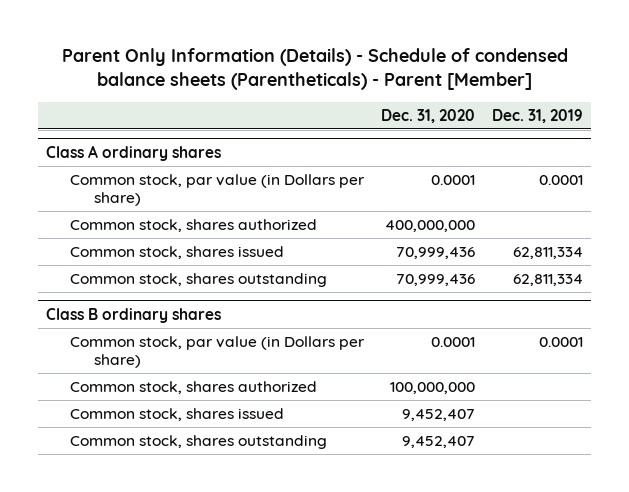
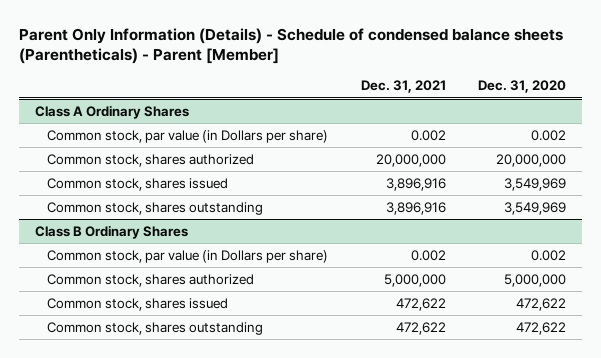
[491,108,583,123] Dec. 31, 2019 -> none
none -> [360,80,446,94] Dec. 31, 2021
[46,144,222,161] Class A ordinary shares -> [35,104,190,119] Class A Ordinary Shares
[431,174,476,185] 0.0001 -> [530,129,566,141] 0.002
[385,219,476,232] 400,000,000 -> [495,153,566,167] 20,000,000
[396,246,476,259] 70,999,436 -> [503,177,566,191] 3,549,969
[396,273,476,286] 70,999,436 -> [503,201,566,215] 3,549,969
[46,307,222,323] Class B ordinary shares -> [35,224,189,239] Class B Ordinary Shares
[431,336,476,347] 0.0001 -> [530,249,566,261] 0.002
[390,381,476,394] 100,000,000 -> [503,273,566,287] 5,000,000
[402,408,476,421] 9,452,407 -> [515,297,566,311] 472,622
[402,435,476,448] 9,452,407 -> [515,321,566,335] 472,622

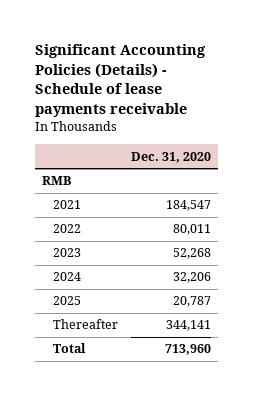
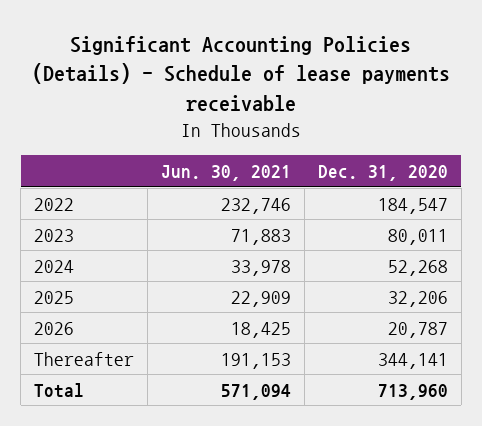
none -> [161,165,292,182] Jun. 30, 2021
[41,176,71,186] RMB -> none
[52,200,81,210] 2021 -> [34,197,75,211] 2022
[52,224,81,234] 2022 -> [34,228,75,242] 2023
[52,248,81,258] 2023 -> [34,259,75,273] 2024
[52,272,81,282] 2024 -> [34,290,75,304] 2025
[52,296,81,306] 2025 -> [34,321,75,335] 2026

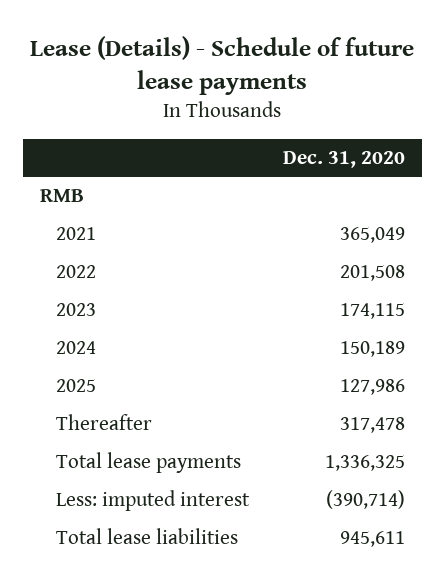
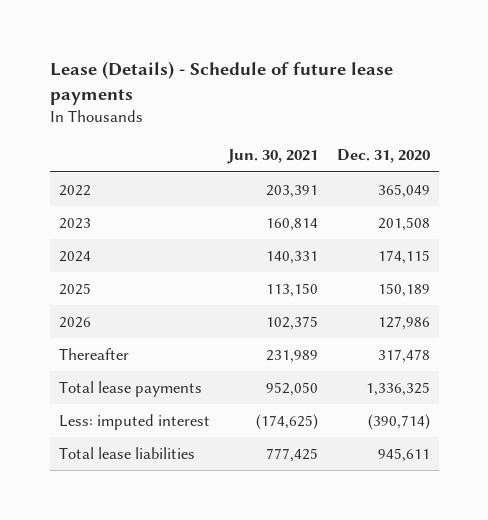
none -> [227,149,319,165] Jun. 30, 2021
[39,189,84,203] RMB -> none
[55,227,96,241] 2021 -> [58,184,91,196] 2022
[55,265,96,279] 2022 -> [58,217,91,229] 2023
[55,303,96,317] 2023 -> [58,250,91,262] 2024
[55,341,96,355] 2024 -> [58,282,91,295] 2025
[55,379,96,393] 2025 -> [58,316,91,328] 2026

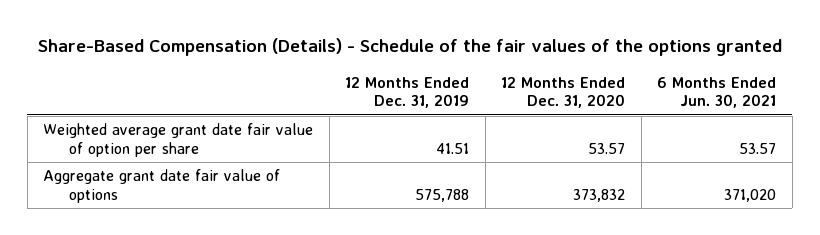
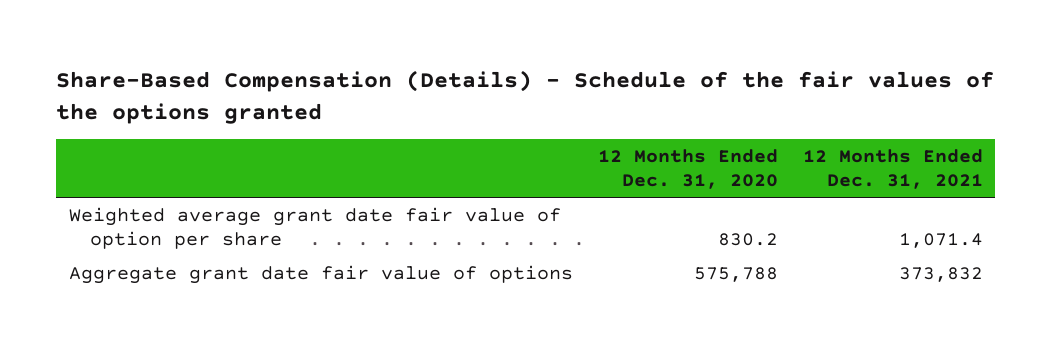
[345,76,470,109] 12 Months Ended Dec. 31, 2019 -> none
[657,76,777,109] 6 Months Ended Jun. 30, 2021 -> none
none -> [802,149,983,190] 12 Months Ended Dec. 31, 2021
[588,142,626,154] 53.57 -> [717,233,778,247] 830.2
[573,188,626,202] 373,832 -> [693,267,778,283] 575,788

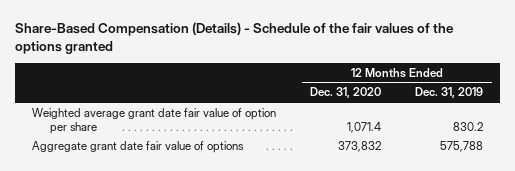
[802,149,983,190] 12 Months Ended Dec. 31, 2021 -> none
none -> [415,87,484,99] Dec. 31, 2019
[717,233,778,247] 830.2 -> [347,121,382,133] 1,071.4
[693,267,778,283] 575,788 -> [338,141,382,153] 373,832

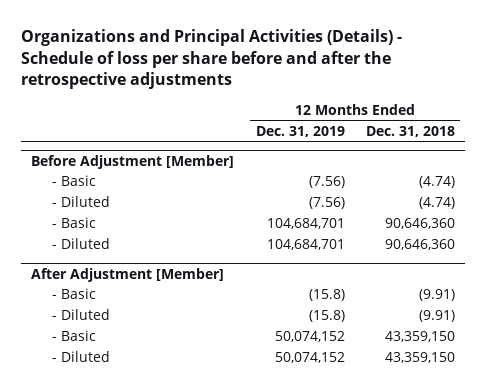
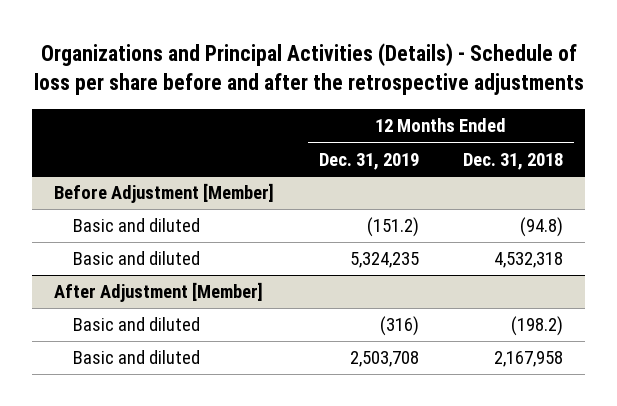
[51,196,110,208] - Diluted -> none
[51,238,110,250] - Diluted -> none
[51,175,96,187] - Basic -> [73,218,201,233] Basic and diluted
[308,176,345,189] (7.56) -> [366,217,419,238] (151.2)
[418,176,455,189] (4.74) -> [519,217,563,238] (94.8)
[51,217,96,229] - Basic -> [73,251,201,266] Basic and diluted
[266,218,345,230] 104,684,701 -> [349,252,419,269] 5,324,235
[384,218,455,230] 90,646,360 -> [493,252,563,269] 4,532,318
[51,288,96,300] - Basic -> none
[51,330,96,342] - Basic -> none
[51,309,110,321] - Diluted -> [73,317,201,332] Basic and diluted
[308,310,345,323] (15.8) -> [379,316,419,337] (316)
[418,310,455,323] (9.91) -> [510,316,563,337] (198.2)
[51,351,110,363] - Diluted -> [73,350,201,365] Basic and diluted
[274,352,345,364] 50,074,152 -> [349,351,419,368] 2,503,708
[384,352,455,364] 43,359,150 -> [493,351,563,368] 2,167,958

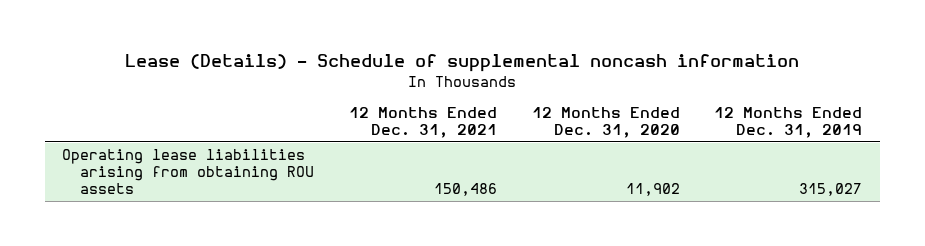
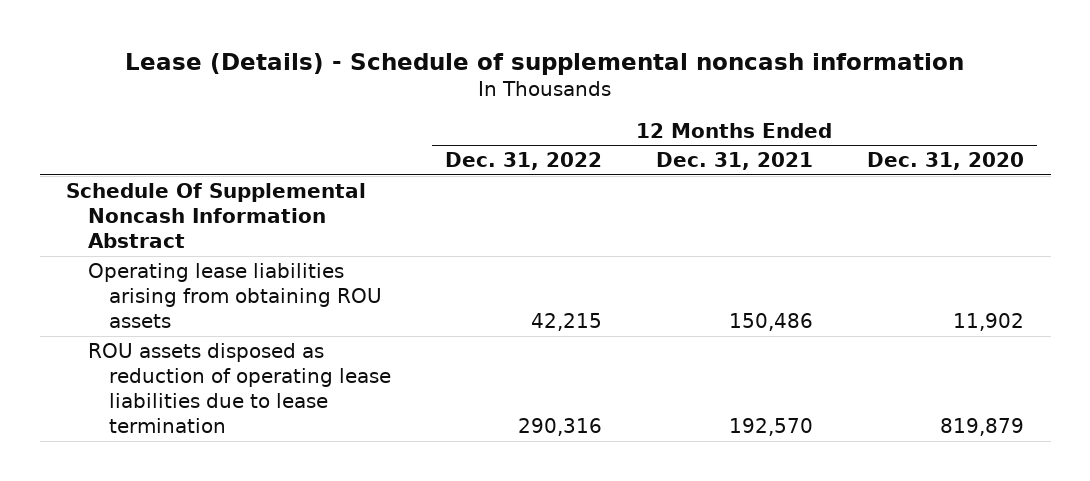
[714,107,863,139] 12 Months Ended Dec. 31, 2019 -> none
none -> [445,152,603,171] Dec. 31, 2022
none -> [66,182,367,249] Schedule Of Supplemental Noncash Information Abstract
none -> [87,342,392,434] ROU assets disposed as reduction of operating lease liabilities due to lease termination

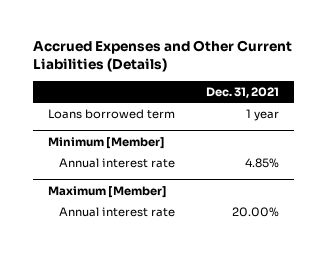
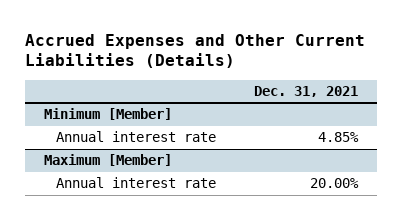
[48,108,176,119] Loans borrowed term -> none

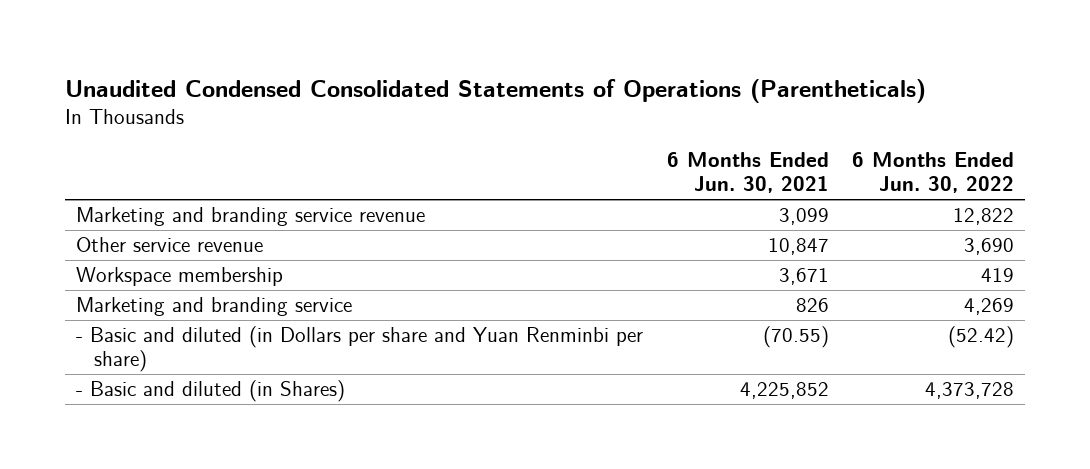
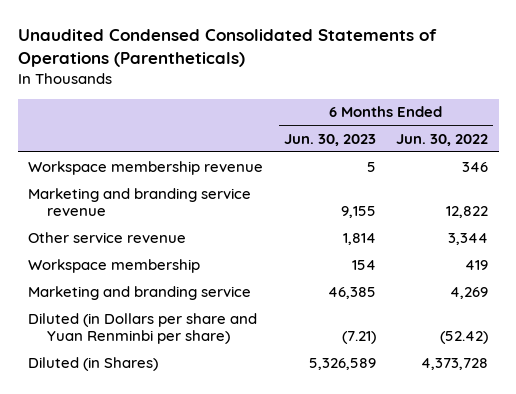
[666,152,829,194] 6 Months Ended Jun. 30, 2021 -> none
none -> [283,133,376,146] Jun. 30, 2023
none -> [28,160,264,175] Workspace membership revenue
[963,238,1014,256] 3,690 -> [448,232,489,245] 3,344
[76,326,644,373] - Basic and diluted (in Dollars per share and Yuan Renminbi per share) -> [28,312,258,344] Diluted (in Dollars per share and Yuan Renminbi per share)
[76,380,346,403] - Basic and diluted (in Shares) -> [28,356,159,371] Diluted (in Shares)

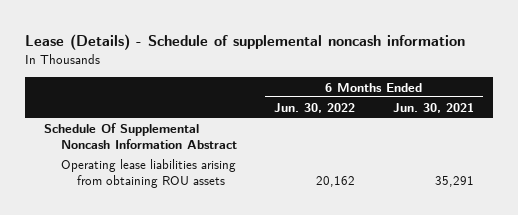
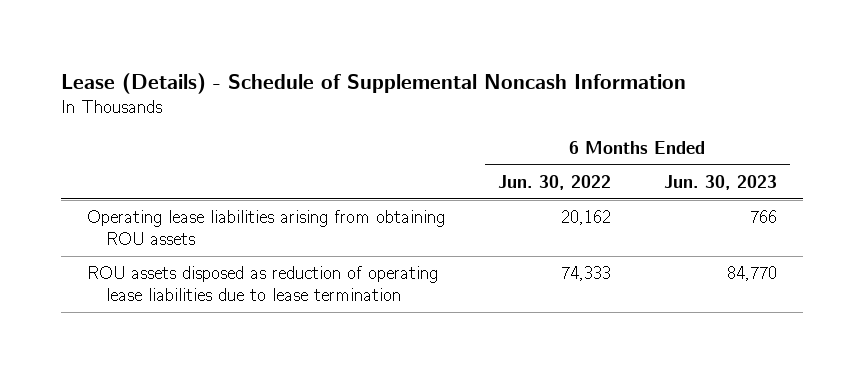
[25,33,466,50] Lease (Details) - Schedule of supplemental noncash information -> [61,72,687,94] Lease (Details) - Schedule of Supplemental Noncash Information
[392,102,474,113] Jun. 30, 2021 -> none
none -> [663,174,777,190] Jun. 30, 2023
[44,122,237,149] Schedule Of Supplemental Noncash Information Abstract -> none
none -> [87,266,439,302] ROU assets disposed as reduction of operating lease liabilities due to lease termination

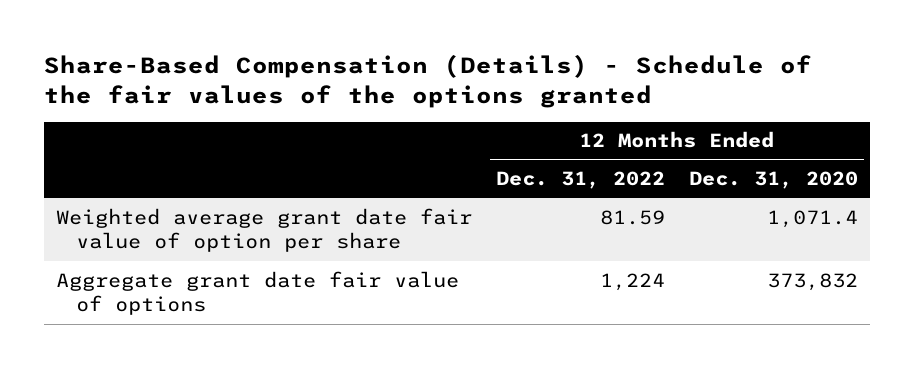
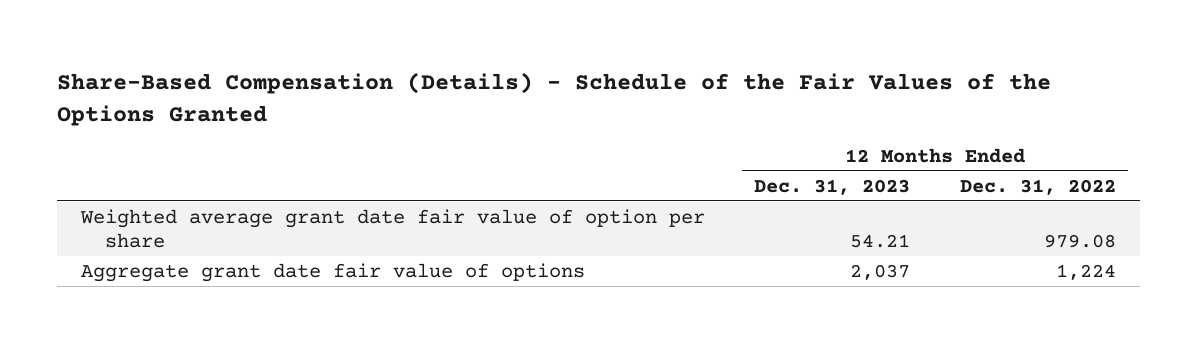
[43,54,812,108] Share-Based Compensation (Details) - Schedule of the fair values of the options granted -> [56,71,1051,126] Share-Based Compensation (Details) - Schedule of the Fair Values of the Options Granted
[688,171,858,190] Dec. 31, 2020 -> none
none -> [754,178,911,195] Dec. 31, 2023
[599,209,665,225] 81.59 -> [1043,234,1116,249] 979.08

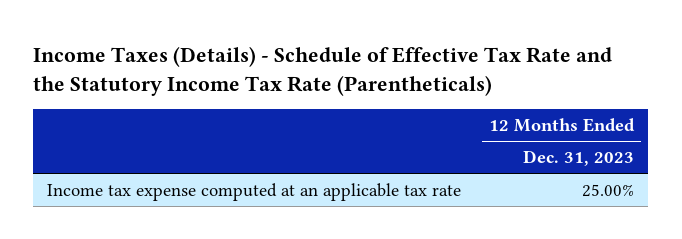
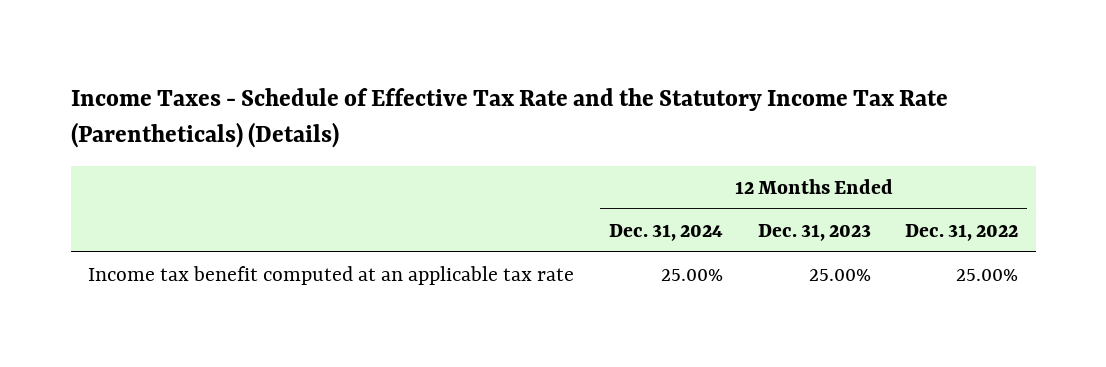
[33,46,613,96] Income Taxes (Details) - Schedule of Effective Tax Rate and the Statutory Income Tax Rate (Parentheticals) -> [70,88,948,149] Income Taxes - Schedule of Effective Tax Rate and the Statutory Income Tax Rate (Parentheticals) (Details)
none -> [608,223,723,241] Dec. 31, 2024
none -> [905,223,1019,241] Dec. 31, 2022
[47,182,462,201] Income tax expense computed at an applicable tax rate -> [87,266,574,286] Income tax benefit computed at an applicable tax rate

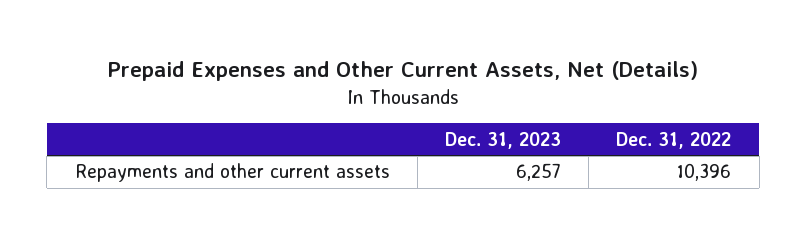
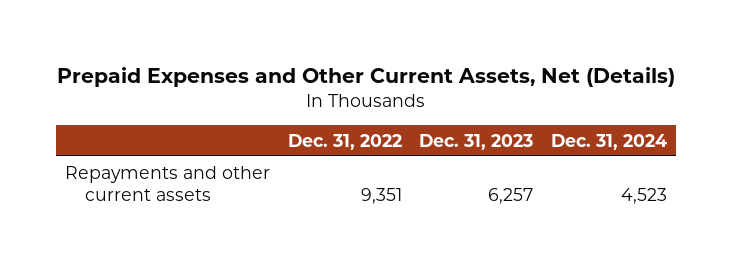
none -> [551,133,668,150] Dec. 31, 2024
[677,163,732,182] 10,396 -> [360,188,402,205] 9,351

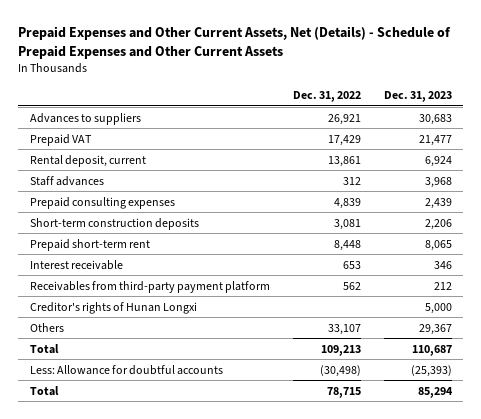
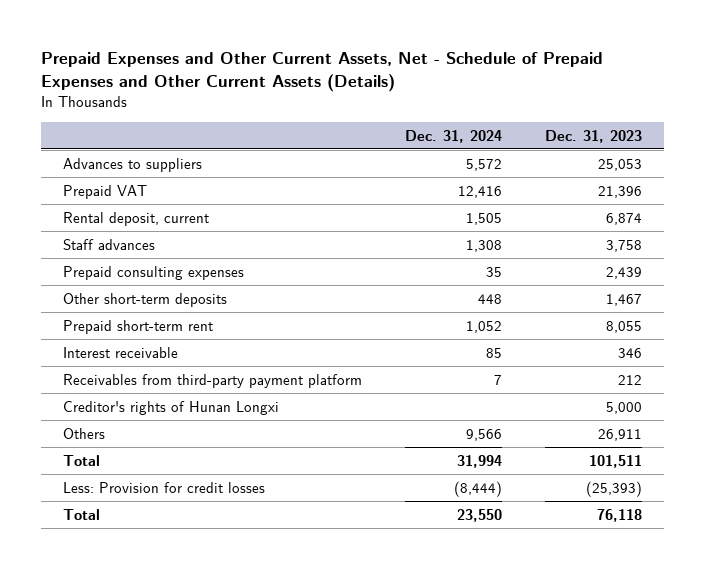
[18,25,452,59] Prepaid Expenses and Other Current Assets, Net (Details) - Schedule of Prepaid Expenses and Other Current Assets -> [41,52,604,93] Prepaid Expenses and Other Current Assets, Net - Schedule of Prepaid Expenses and Other Current Assets (Details)
[292,90,361,102] Dec. 31, 2022 -> none
none -> [405,129,503,143] Dec. 31, 2024
[418,113,452,125] 30,683 -> [598,158,643,171] 25,053
[418,134,452,146] 21,477 -> [598,185,643,198] 21,396
[424,155,452,167] 6,924 -> [606,212,643,225] 6,874
[424,176,452,188] 3,968 -> [606,239,643,252] 3,758
[29,217,199,230] Short-term construction deposits -> [62,292,227,307] Other short-term deposits
[424,218,452,230] 2,206 -> [606,293,643,306] 1,467
[424,239,452,251] 8,065 -> [606,320,643,333] 8,055
[418,323,452,335] 29,367 -> [598,428,643,441] 26,911
[411,344,452,356] 110,687 -> [589,454,643,468] 101,511
[29,364,223,375] Less: Allowance for doubtful accounts -> [62,481,265,493] Less: Provision for credit losses
[417,386,453,398] 85,294 -> [597,508,643,522] 76,118

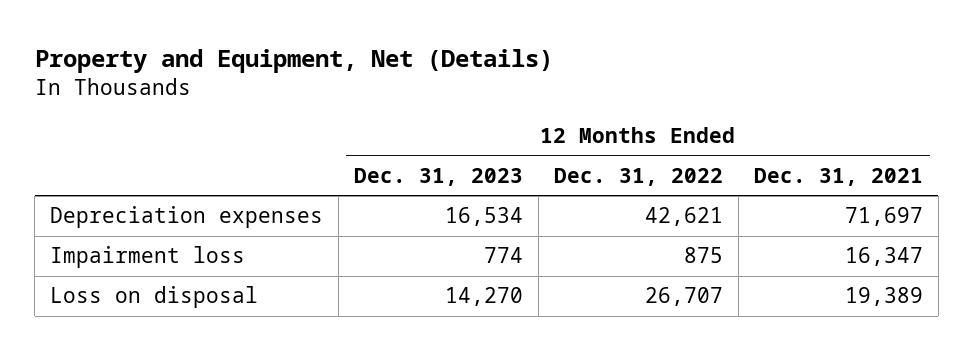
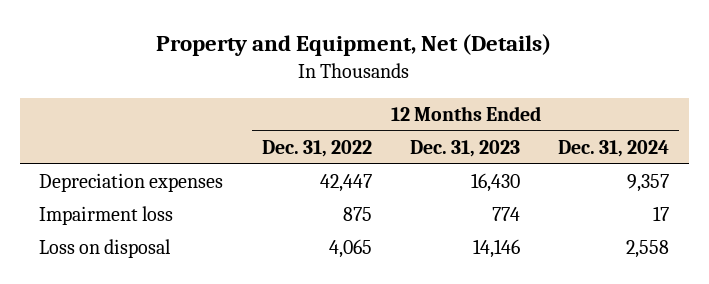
[753,168,923,187] Dec. 31, 2021 -> none
none -> [558,139,670,157] Dec. 31, 2024
[445,207,524,227] 16,534 -> [471,173,521,193] 16,430
[644,207,723,227] 42,621 -> [319,174,372,193] 42,447
[445,287,524,307] 14,270 -> [473,239,521,259] 14,146
[644,287,723,307] 26,707 -> [328,239,372,259] 4,065

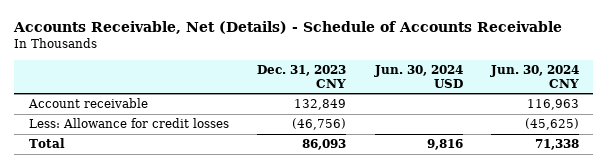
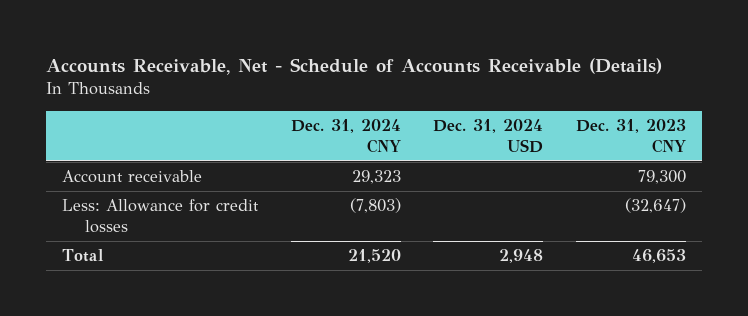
[13,21,563,35] Accounts Receivable, Net (Details) - Schedule of Accounts Receivable -> [45,57,662,75] Accounts Receivable, Net - Schedule of Accounts Receivable (Details)
[373,64,463,88] Jun. 30, 2024 USD -> none
[490,64,580,88] Jun. 30, 2024 CNY -> none
none -> [290,118,401,154] Dec. 31, 2024 CNY
none -> [433,118,544,154] Dec. 31, 2024 USD
[294,99,347,111] 132,849 -> [638,170,687,185] 79,300
[292,118,347,131] (46,756) -> [625,198,687,214] (32,647)
[302,139,347,151] 86,093 -> [632,249,687,264] 46,653

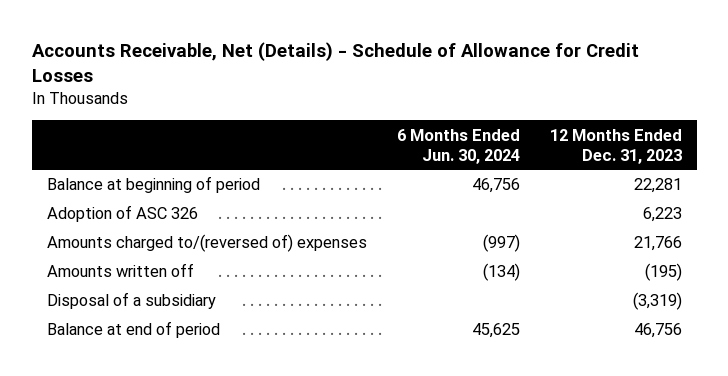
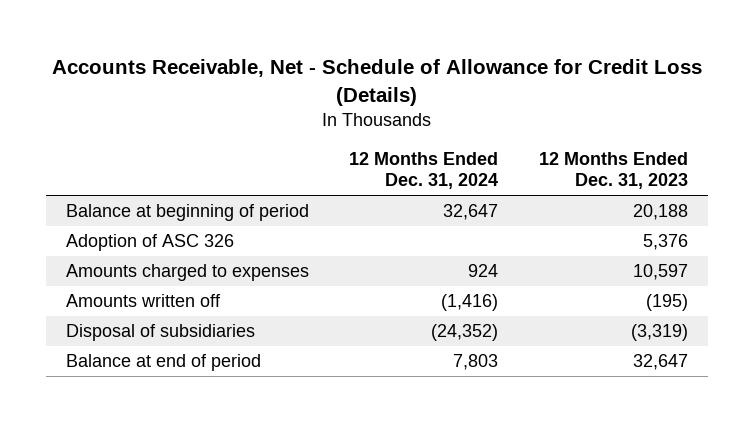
[31,41,639,83] Accounts Receivable, Net (Details) - Schedule of Allowance for Credit Losses -> [51,58,702,106] Accounts Receivable, Net - Schedule of Allowance for Credit Loss (Details)
[396,128,520,164] 6 Months Ended Jun. 30, 2024 -> none
none -> [349,152,499,190] 12 Months Ended Dec. 31, 2024
[633,178,682,194] 22,281 -> [632,204,688,221] 20,188
[642,207,682,223] 6,223 -> [642,234,688,251] 5,376
[46,234,367,253] Amounts charged to/(reversed of) expenses -> [66,264,310,282] Amounts charged to expenses
[633,236,682,252] 21,766 -> [632,264,688,281] 10,597
[46,292,216,310] Disposal of a subsidiary -> [66,324,256,342] Disposal of subsidiaries
[633,323,682,339] 46,756 -> [632,354,688,371] 32,647

